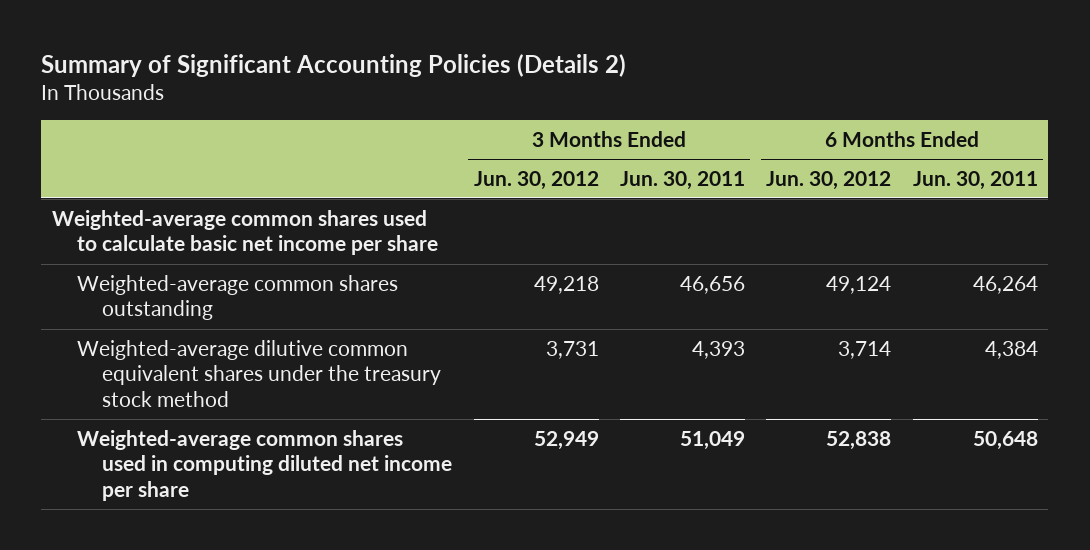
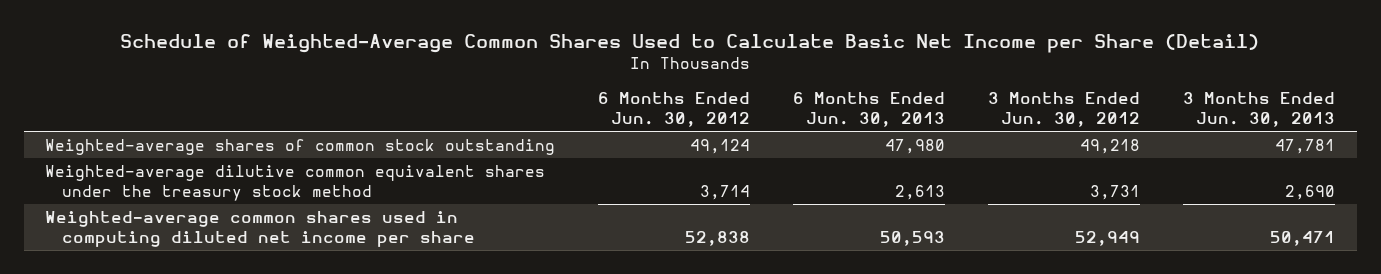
[41,53,627,77] Summary of Significant Accounting Policies (Details 2) -> [120,34,1260,54] Schedule of Weighted-Average Common Shares Used to Calculate Basic Net Income per Share (Detail)
[620,170,746,190] Jun. 30, 2011 -> none
[912,170,1038,190] Jun. 30, 2011 -> none
none -> [793,92,946,128] 6 Months Ended Jun. 30, 2013
none -> [1183,92,1336,128] 3 Months Ended Jun. 30, 2013
[51,209,439,256] Weighted-average common shares used to calculate basic net income per share -> none
[77,274,399,321] Weighted-average common shares outstanding -> [45,139,556,156] Weighted-average shares of common stock outstanding

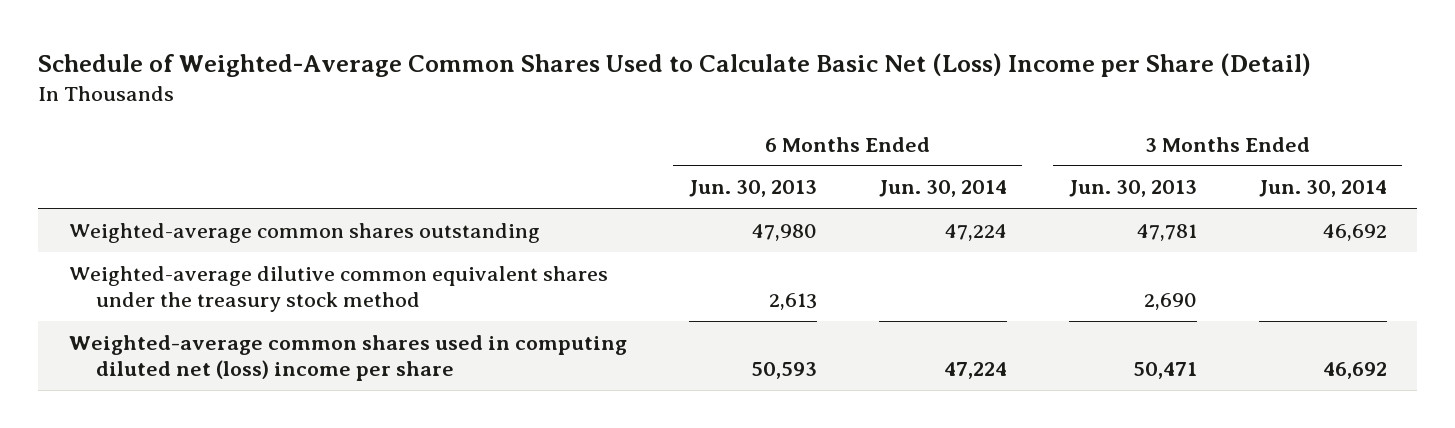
[120,34,1260,54] Schedule of Weighted-Average Common Shares Used to Calculate Basic Net Income per Share (Detail) -> [37,52,1311,77] Schedule of Weighted-Average Common Shares Used to Calculate Basic Net (Loss) Income per Share (Detail)
[598,92,751,128] 6 Months Ended Jun. 30, 2012 -> none
[988,92,1141,128] 3 Months Ended Jun. 30, 2012 -> none
none -> [878,180,1007,198] Jun. 30, 2014
none -> [1258,180,1387,198] Jun. 30, 2014
[45,139,556,156] Weighted-average shares of common stock outstanding -> [68,222,540,243] Weighted-average common shares outstanding
[45,211,475,248] Weighted-average common shares used in computing diluted net income per share -> [68,334,627,382] Weighted-average common shares used in computing diluted net (loss) income per share

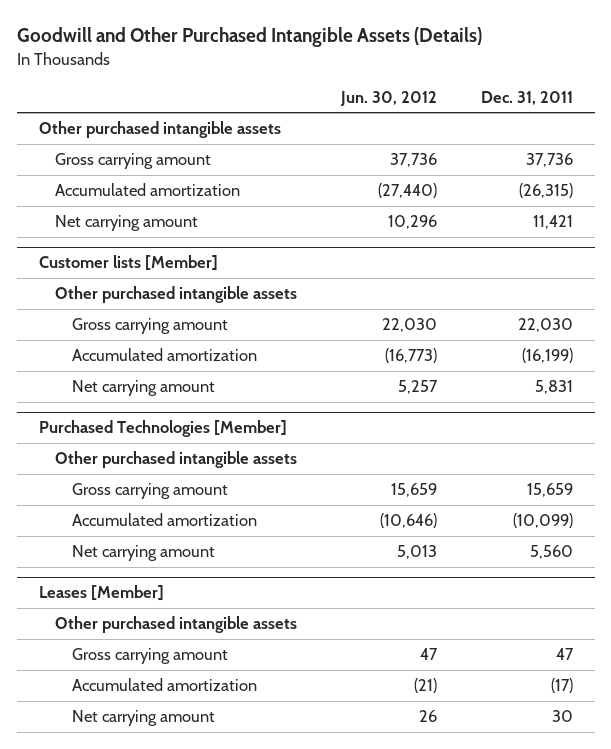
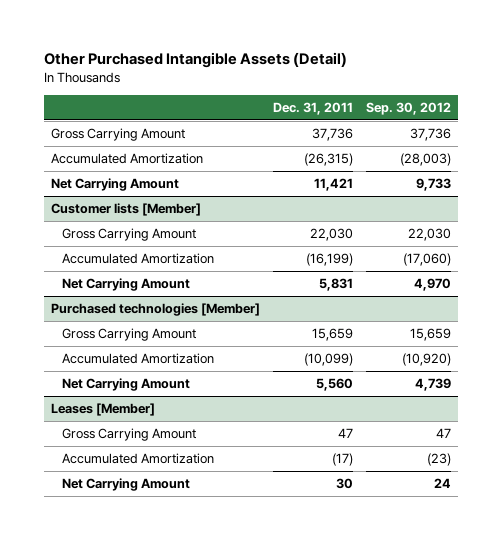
[16,27,482,48] Goodwill and Other Purchased Intangible Assets (Details) -> [44,52,348,69] Other Purchased Intangible Assets (Detail)
[340,90,438,106] Jun. 30, 2012 -> none
none -> [366,102,452,116] Sep. 30, 2012
[38,121,281,139] Other purchased intangible assets -> none
[55,153,212,170] Gross carrying amount -> [50,127,185,141] Gross Carrying Amount
[55,183,241,197] Accumulated amortization -> [50,152,203,164] Accumulated Amortization
[55,215,199,232] Net carrying amount -> [50,177,179,191] Net Carrying Amount
[55,286,298,304] Other purchased intangible assets -> none
[55,451,298,469] Other purchased intangible assets -> none
[72,318,229,335] Gross carrying amount -> [61,227,196,241] Gross Carrying Amount
[72,348,258,362] Accumulated amortization -> [61,252,214,264] Accumulated Amortization
[72,380,216,397] Net carrying amount -> [61,277,190,291] Net Carrying Amount
[38,420,287,438] Purchased Technologies [Member] -> [50,302,260,316] Purchased technologies [Member]
[72,483,229,500] Gross carrying amount -> [61,327,196,341] Gross Carrying Amount
[72,513,258,527] Accumulated amortization -> [61,352,214,364] Accumulated Amortization
[72,545,216,562] Net carrying amount -> [61,377,190,391] Net Carrying Amount
[55,616,298,634] Other purchased intangible assets -> none
[72,648,229,665] Gross carrying amount -> [61,427,196,441] Gross Carrying Amount
[72,678,258,692] Accumulated amortization -> [61,452,214,464] Accumulated Amortization
[72,710,216,727] Net carrying amount -> [61,477,190,491] Net Carrying Amount

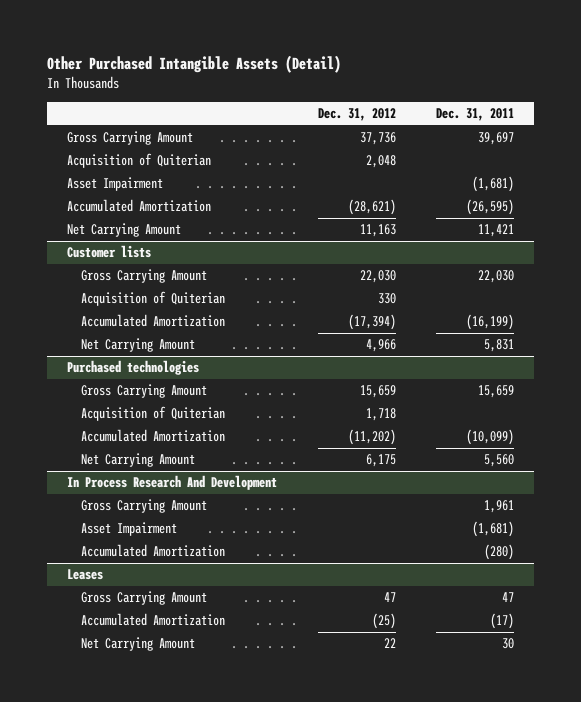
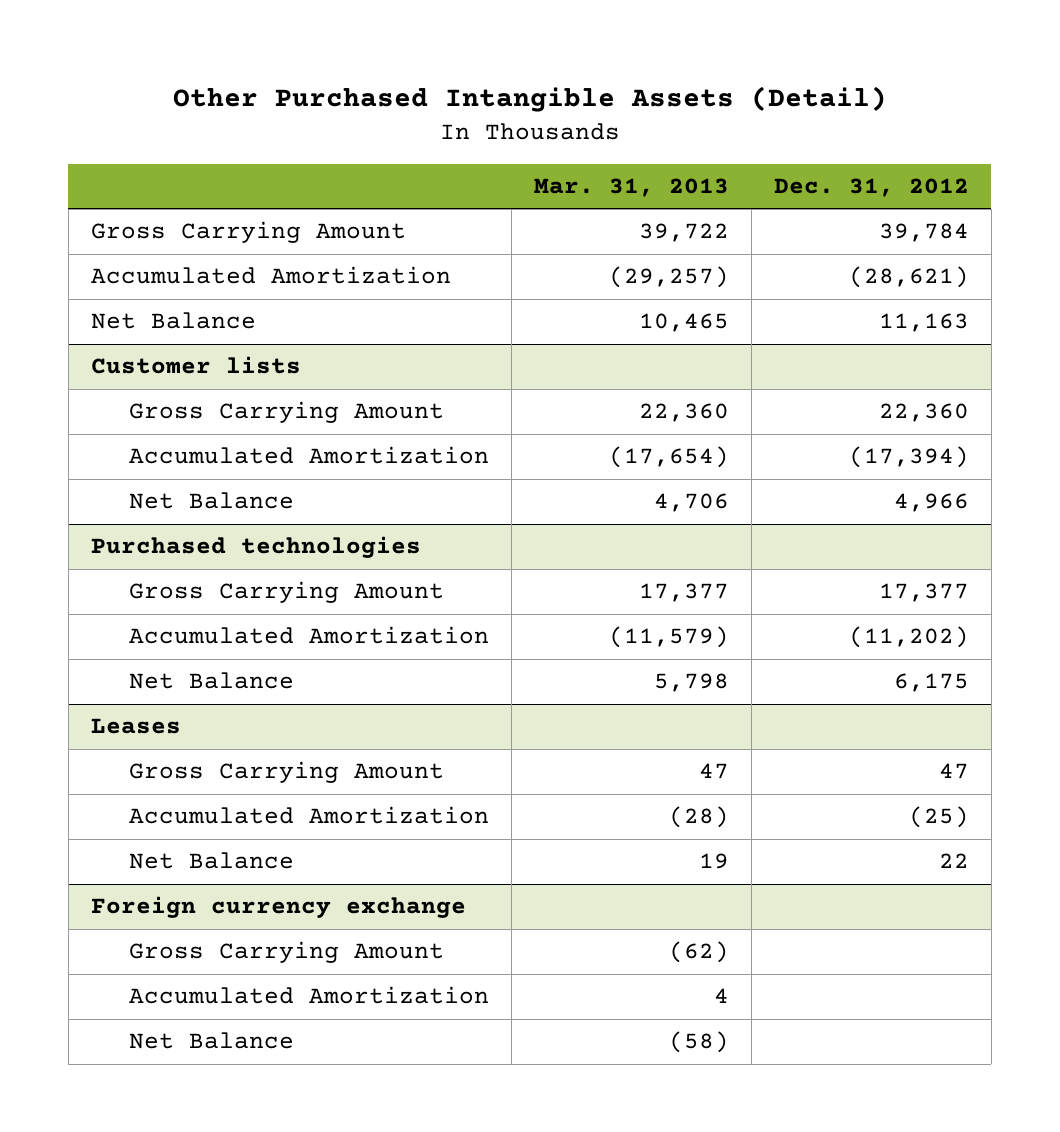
[436,108,515,122] Dec. 31, 2011 -> none
none -> [533,177,729,197] Mar. 31, 2013
[67,153,212,169] Acquisition of Quiterian -> none
[67,177,164,192] Asset Impairment -> none
[359,132,396,146] 37,736 -> [878,223,969,243] 39,784
[67,223,182,238] Net Carrying Amount -> [91,312,257,330] Net Balance
[81,291,226,307] Acquisition of Quiterian -> none
[359,270,396,284] 22,030 -> [878,403,969,423] 22,360
[81,338,196,353] Net Carrying Amount -> [128,492,294,510] Net Balance
[81,406,226,422] Acquisition of Quiterian -> none
[359,385,396,399] 15,659 -> [878,583,969,603] 17,377
[67,475,278,491] In Process Research And Development -> none
[81,499,208,514] Gross Carrying Amount -> none
[81,522,178,537] Asset Impairment -> none
[81,544,226,558] Accumulated Amortization -> none
[81,453,196,468] Net Carrying Amount -> [128,672,294,690] Net Balance
[81,637,196,652] Net Carrying Amount -> [128,852,294,870] Net Balance
none -> [91,896,467,919] Foreign currency exchange
none -> [128,941,444,964] Gross Carrying Amount
none -> [128,986,489,1005] Accumulated Amortization
none -> [128,1032,294,1050] Net Balance

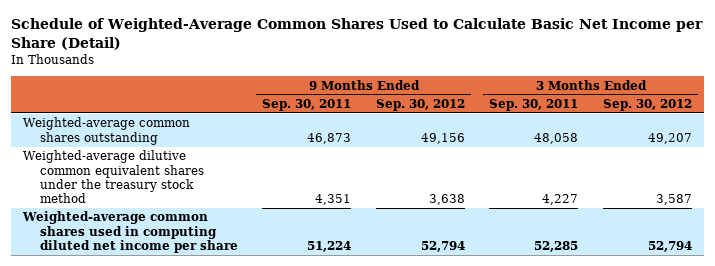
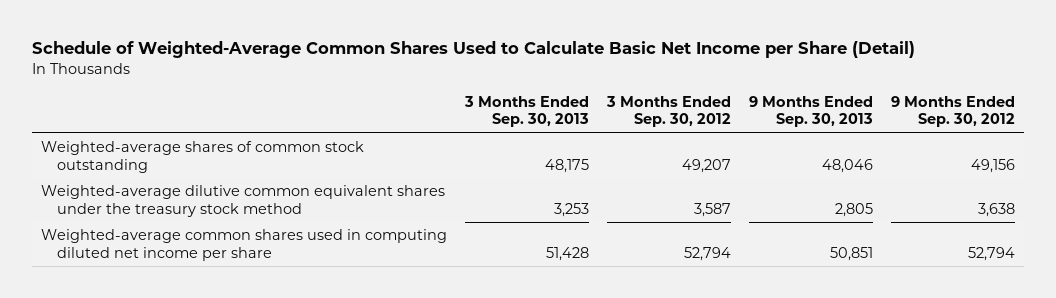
[262,99,352,112] Sep. 30, 2011 -> none
[489,99,579,112] Sep. 30, 2011 -> none
none -> [463,95,589,128] 3 Months Ended Sep. 30, 2013
none -> [748,95,873,128] 9 Months Ended Sep. 30, 2013
[23,117,191,145] Weighted-average common shares outstanding -> [40,141,364,174] Weighted-average shares of common stock outstanding

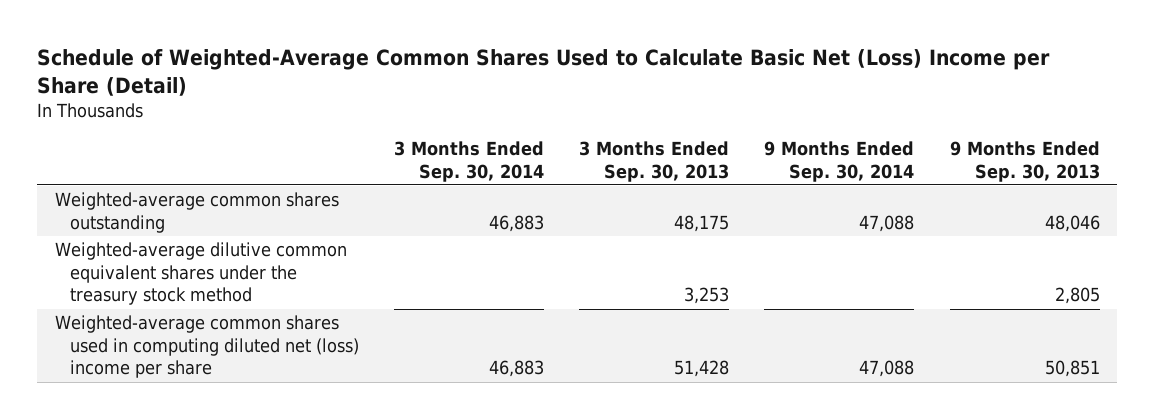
[31,41,915,59] Schedule of Weighted-Average Common Shares Used to Calculate Basic Net Income per Share (Detail) -> [37,49,1051,96] Schedule of Weighted-Average Common Shares Used to Calculate Basic Net (Loss) Income per Share (Detail)
[605,95,731,128] 3 Months Ended Sep. 30, 2012 -> none
[890,95,1015,128] 9 Months Ended Sep. 30, 2012 -> none
none -> [393,141,544,182] 3 Months Ended Sep. 30, 2014
none -> [764,141,915,182] 9 Months Ended Sep. 30, 2014
[40,141,364,174] Weighted-average shares of common stock outstanding -> [55,192,340,233] Weighted-average common shares outstanding
[40,229,447,262] Weighted-average common shares used in computing diluted net income per share -> [55,315,359,379] Weighted-average common shares used in computing diluted net (loss) income per share

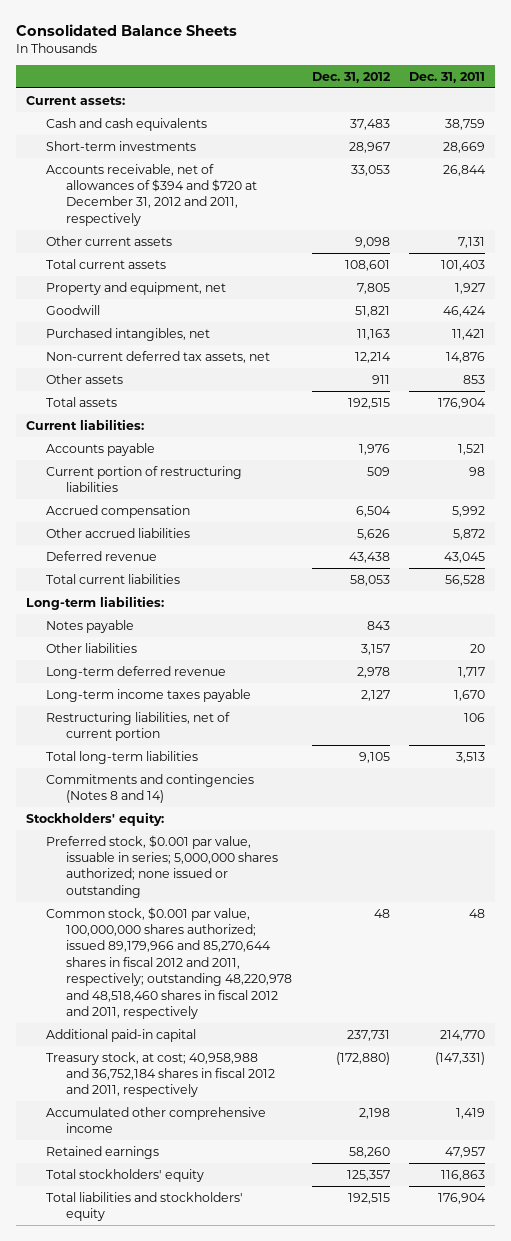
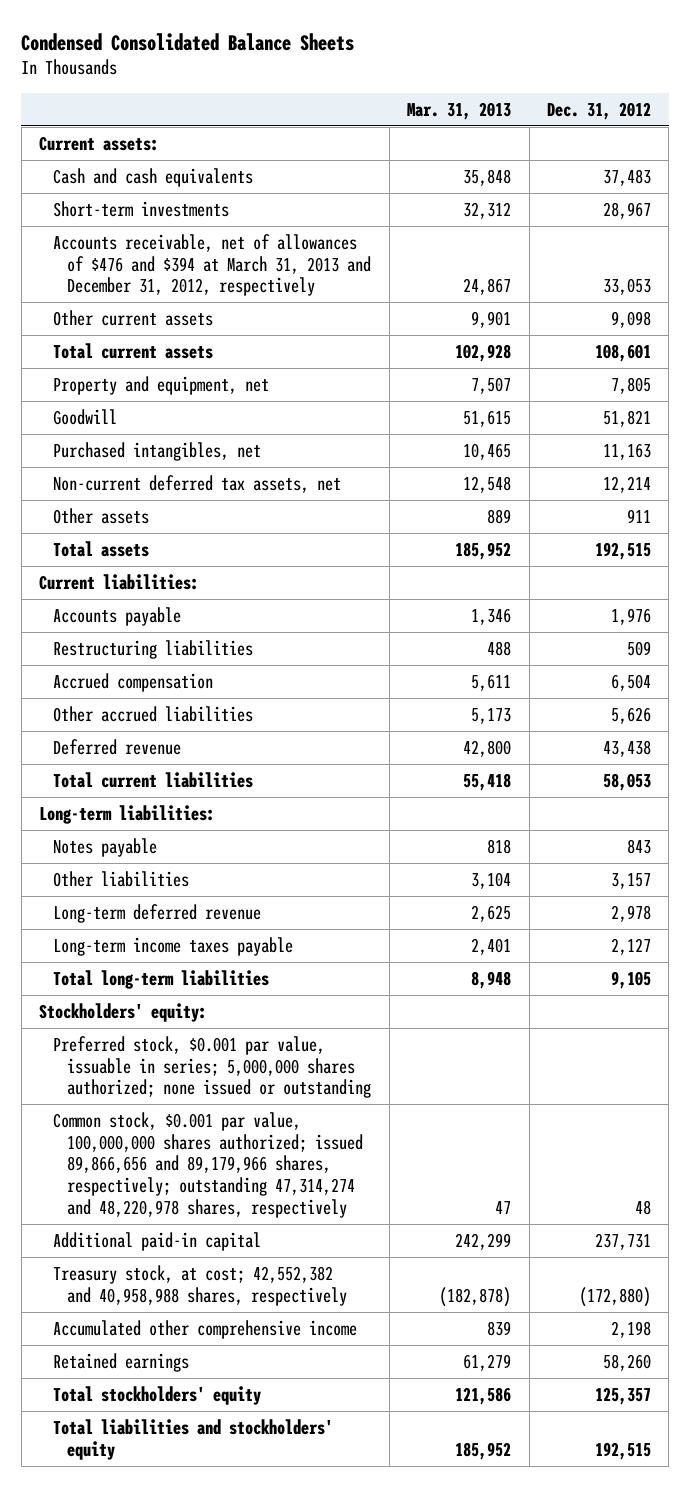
[15,23,237,36] Consolidated Balance Sheets -> [21,32,355,51] Condensed Consolidated Balance Sheets
[409,72,486,84] Dec. 31, 2011 -> none
none -> [407,101,512,120] Mar. 31, 2013
[45,163,257,226] Accounts receivable, net of allowances of $394 and $720 at December 31, 2012 and 2011, respectively -> [53,233,372,297] Accounts receivable, net of allowances of $476 and $394 at March 31, 2013 and December 31, 2012, respectively
[45,465,242,493] Current portion of restructuring liabilities -> [53,639,254,659] Restructuring liabilities
[45,711,230,742] Restructuring liabilities, net of current portion -> none
[45,773,254,804] Commitments and contingencies (Notes 8 and 14) -> none
[45,906,292,1020] Common stock, $0.001 par value, 100,000,000 shares authorized; issued 89,179,966 and 85,270,644 shares in fiscal 2012 and 2011, respectively; outstanding 48,220,978 and 48,518,460 shares in fiscal 2012 and 2011, respectively -> [53,1111,364,1218] Common stock, $0.001 par value, 100,000,000 shares authorized; issued 89,866,656 and 89,179,966 shares, respectively; outstanding 47,314,274 and 48,220,978 shares, respectively
[45,1051,275,1098] Treasury stock, at cost; 40,958,988 and 36,752,184 shares in fiscal 2012 and 2011, respectively -> [53,1264,348,1306] Treasury stock, at cost; 42,552,382 and 40,958,988 shares, respectively

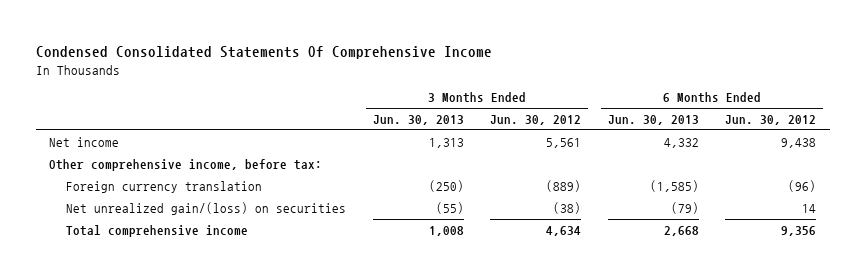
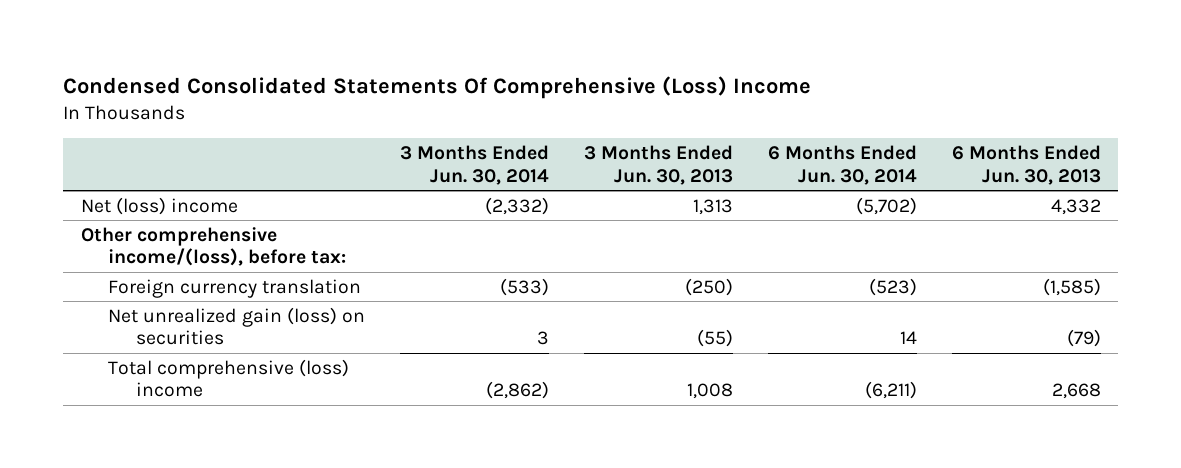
[36,46,493,60] Condensed Consolidated Statements Of Comprehensive Income -> [63,76,812,100] Condensed Consolidated Statements Of Comprehensive (Loss) Income
[490,115,582,126] Jun. 30, 2012 -> none
[725,115,817,126] Jun. 30, 2012 -> none
none -> [400,145,550,185] 3 Months Ended Jun. 30, 2014
none -> [768,145,918,185] 6 Months Ended Jun. 30, 2014
[49,136,120,147] Net income -> [80,196,238,215] Net (loss) income
[49,158,323,171] Other comprehensive income, before tax: -> [80,226,347,267] Other comprehensive income/(loss), before tax:
[65,201,346,215] Net unrealized gain/(loss) on securities -> [108,306,366,346] Net unrealized gain (loss) on securities
[65,224,248,237] Total comprehensive income -> [108,358,350,398] Total comprehensive (loss) income

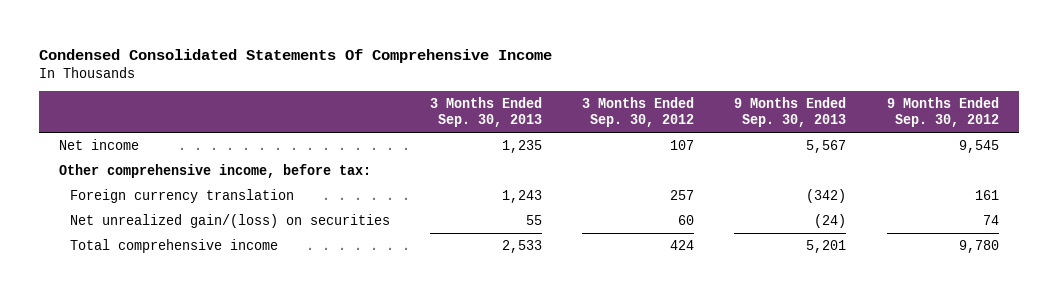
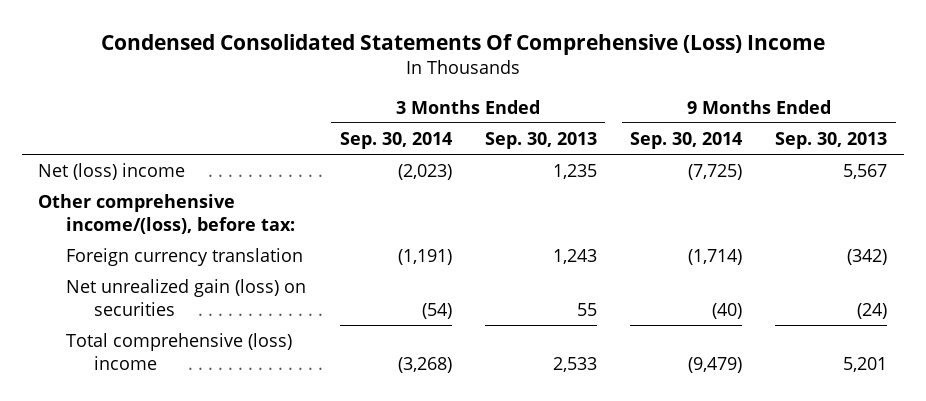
[38,48,552,63] Condensed Consolidated Statements Of Comprehensive Income -> [100,33,825,55] Condensed Consolidated Statements Of Comprehensive (Loss) Income
[582,97,695,128] 3 Months Ended Sep. 30, 2012 -> none
[886,97,999,128] 9 Months Ended Sep. 30, 2012 -> none
none -> [339,131,452,149] Sep. 30, 2014
none -> [630,131,743,149] Sep. 30, 2014
[58,138,139,150] Net income -> [38,162,186,180] Net (loss) income
[58,163,371,178] Other comprehensive income, before tax: -> [38,193,296,234] Other comprehensive income/(loss), before tax:
[70,213,391,228] Net unrealized gain/(loss) on securities -> [66,278,307,316] Net unrealized gain (loss) on securities
[70,238,279,253] Total comprehensive income -> [66,332,293,370] Total comprehensive (loss) income

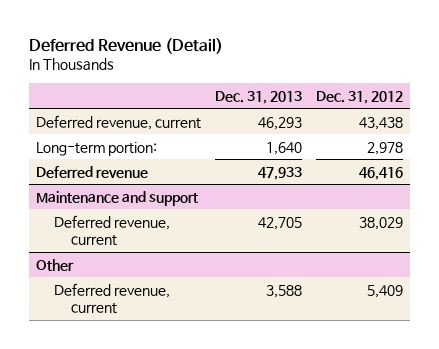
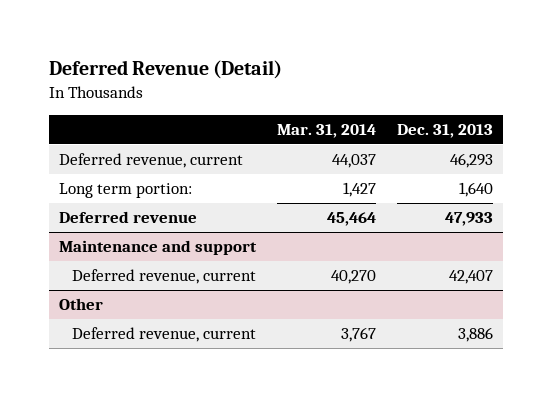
[315,90,403,104] Dec. 31, 2012 -> none
none -> [277,124,377,139] Mar. 31, 2014
[36,141,158,156] Long-term portion: -> [59,183,193,199] Long term portion:
[258,216,303,230] 42,705 -> [448,270,493,285] 42,407
[266,284,303,298] 3,588 -> [457,327,493,343] 3,886

